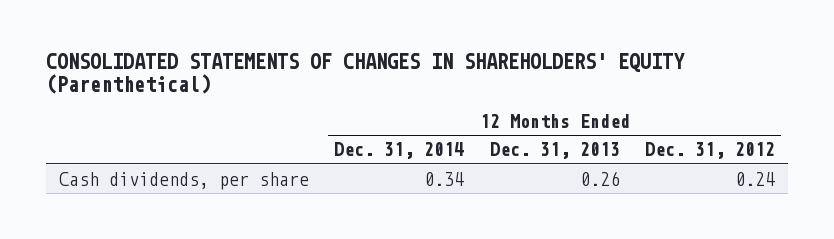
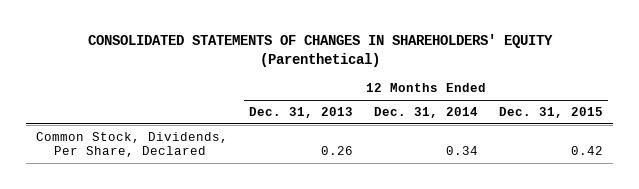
[644,142,775,160] Dec. 31, 2012 -> none
none -> [498,107,603,119] Dec. 31, 2015
[58,171,309,190] Cash dividends, per share -> [36,131,229,158] Common Stock, Dividends, Per Share, Declared

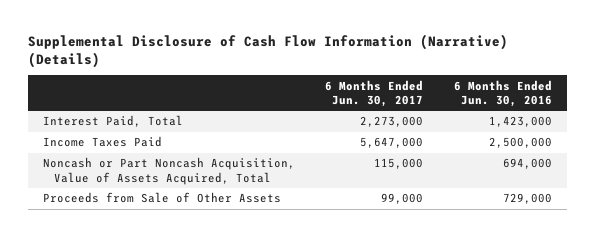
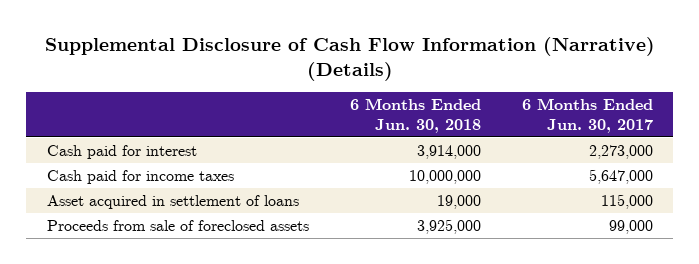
[453,79,552,107] 6 Months Ended Jun. 30, 2016 -> none
none -> [349,98,481,133] 6 Months Ended Jun. 30, 2018
[42,115,183,128] Interest Paid, Total -> [46,145,197,160] Cash paid for interest
[42,136,162,148] Income Taxes Paid -> [46,170,234,185] Cash paid for income taxes
[42,157,295,185] Noncash or Part Noncash Acquisition, Value of Assets Acquired, Total -> [46,195,299,210] Asset acquired in settlement of loans
[42,192,281,204] Proceeds from Sale of Other Assets -> [46,220,309,232] Proceeds from sale of foreclosed assets

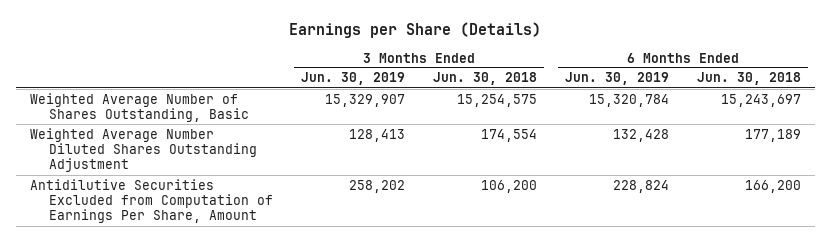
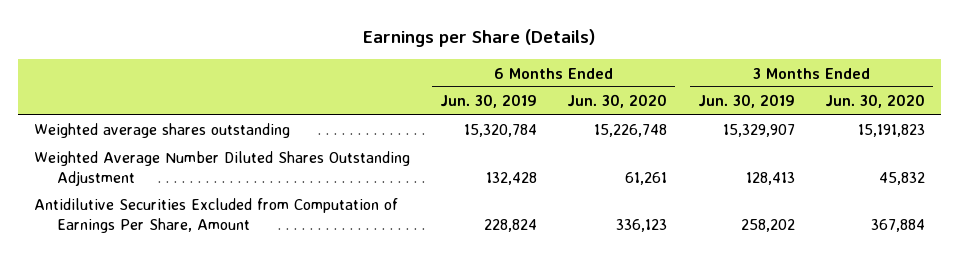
[433,72,538,86] Jun. 30, 2018 -> none
[697,72,802,86] Jun. 30, 2018 -> none
none -> [567,94,668,109] Jun. 30, 2020
none -> [825,94,926,109] Jun. 30, 2020
[29,92,250,122] Weighted Average Number of Shares Outstanding, Basic -> [33,123,290,139] Weighted average shares outstanding

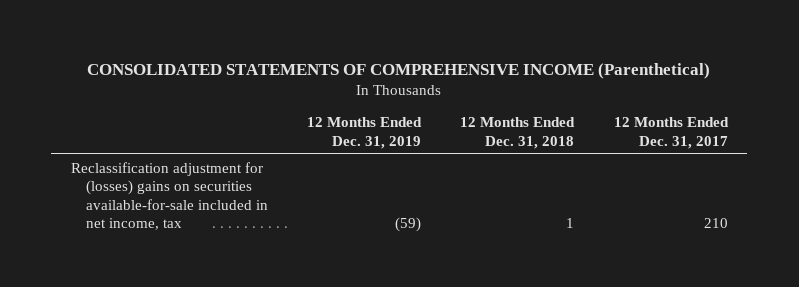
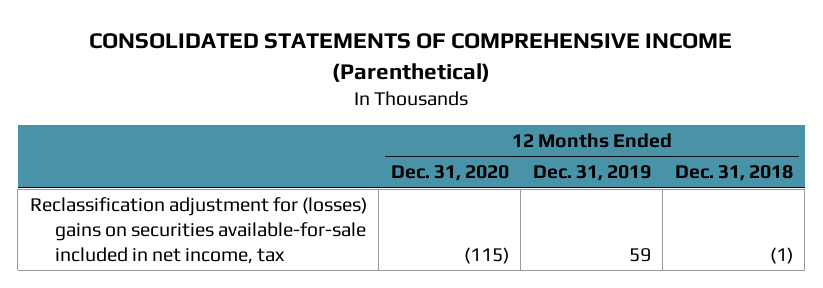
[613,117,729,149] 12 Months Ended Dec. 31, 2017 -> none
none -> [390,165,509,182] Dec. 31, 2020
[395,217,422,233] (59) -> [628,247,651,262] 59
[566,218,575,229] 1 -> [769,246,793,264] (1)

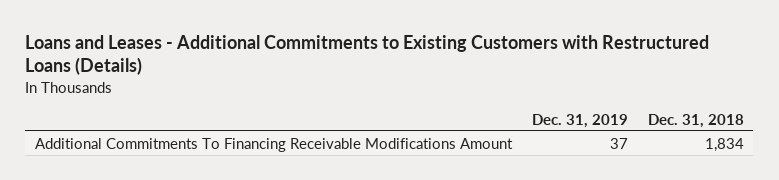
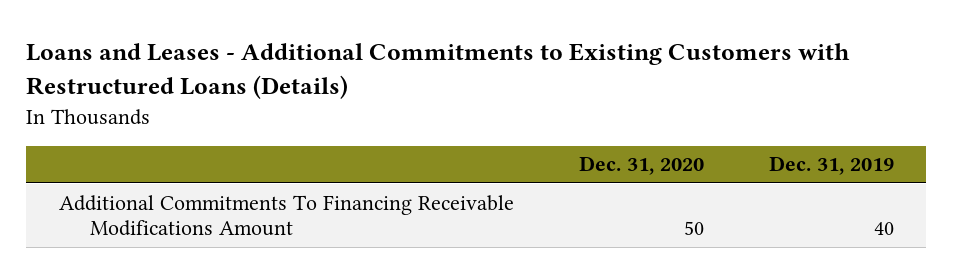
[647,113,744,128] Dec. 31, 2018 -> none
none -> [578,156,704,176] Dec. 31, 2020
[609,137,628,149] 37 -> [873,221,894,235] 40

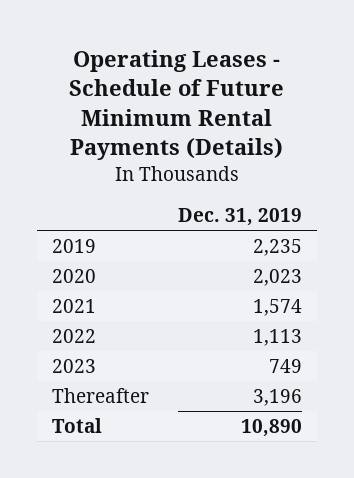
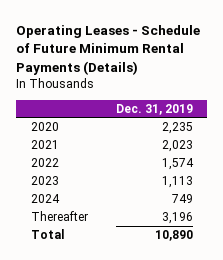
[52,239,97,254] 2019 -> [30,122,59,132] 2020
[52,269,97,284] 2020 -> [30,140,59,150] 2021
[52,299,97,314] 2021 -> [30,158,59,168] 2022
[52,329,97,344] 2022 -> [30,176,59,186] 2023
[52,359,97,374] 2023 -> [30,194,60,204] 2024

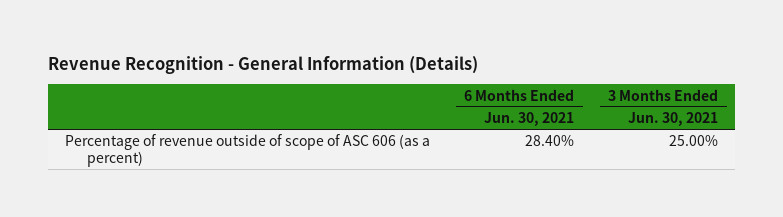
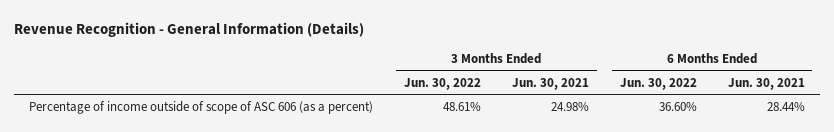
none -> [404,77,482,90] Jun. 30, 2022
none -> [619,77,697,90] Jun. 30, 2022
[65,134,431,167] Percentage of revenue outside of scope of ASC 606 (as a percent) -> [29,101,374,115] Percentage of income outside of scope of ASC 606 (as a percent)
[525,135,575,147] 28.40% -> [766,102,805,112] 28.44%
[669,135,719,147] 25.00% -> [550,102,589,112] 24.98%

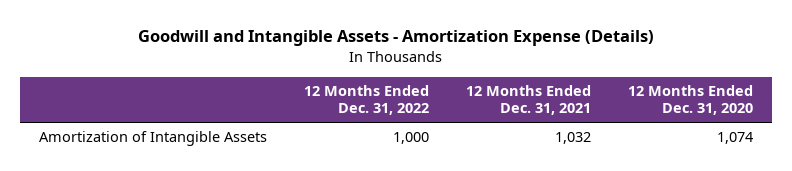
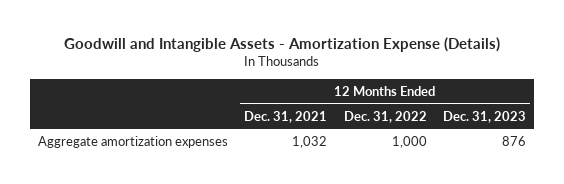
[628,84,754,116] 12 Months Ended Dec. 31, 2020 -> none
none -> [443,110,527,123] Dec. 31, 2023
[38,131,267,147] Amortization of Intangible Assets -> [37,135,228,148] Aggregate amortization expenses

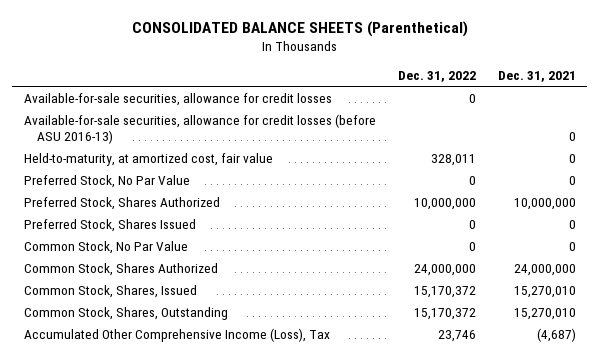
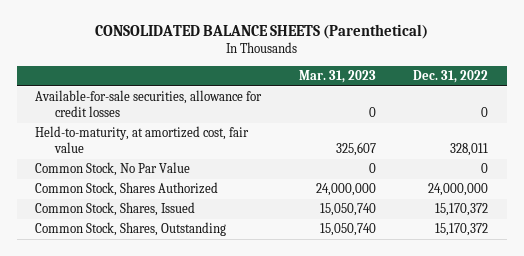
[498,71,577,83] Dec. 31, 2021 -> none
none -> [298,70,376,84] Mar. 31, 2023
[23,113,376,145] Available-for-sale securities, allowance for credit losses (before ASU 2016-13) -> none
[23,174,190,188] Preferred Stock, No Par Value -> none
[23,196,220,210] Preferred Stock, Shares Authorized -> none
[23,218,196,232] Preferred Stock, Shares Issued -> none
[23,327,330,342] Accumulated Other Comprehensive Income (Loss), Tax -> none

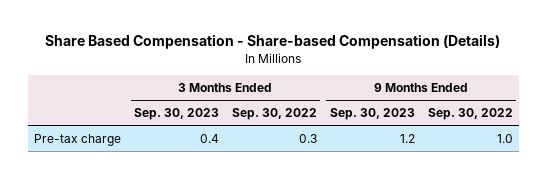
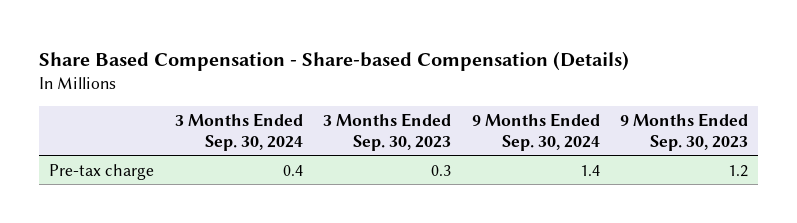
[231,108,317,121] Sep. 30, 2022 -> none
[427,108,513,121] Sep. 30, 2022 -> none
none -> [174,112,303,151] 3 Months Ended Sep. 30, 2024
none -> [471,112,600,151] 9 Months Ended Sep. 30, 2024
[199,134,219,144] 0.4 -> [431,164,452,176] 0.3

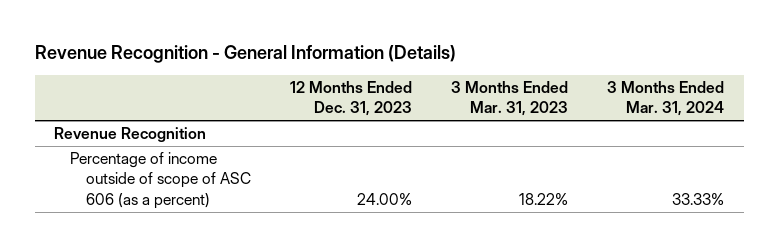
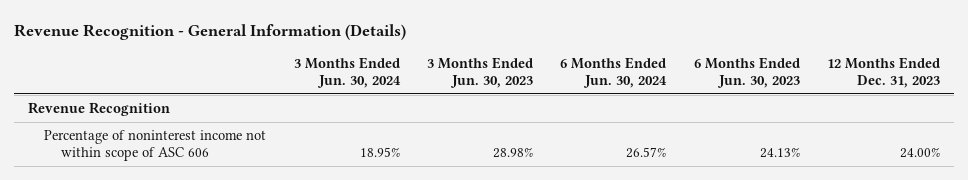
[451,80,569,117] 3 Months Ended Mar. 31, 2023 -> none
[607,80,725,117] 3 Months Ended Mar. 31, 2024 -> none
none -> [293,57,401,89] 3 Months Ended Jun. 30, 2024
none -> [427,57,534,89] 3 Months Ended Jun. 30, 2023
none -> [560,57,668,89] 6 Months Ended Jun. 30, 2024
none -> [693,57,800,89] 6 Months Ended Jun. 30, 2023
[70,152,252,209] Percentage of income outside of scope of ASC 606 (as a percent) -> [44,130,267,161] Percentage of noninterest income not within scope of ASC 606

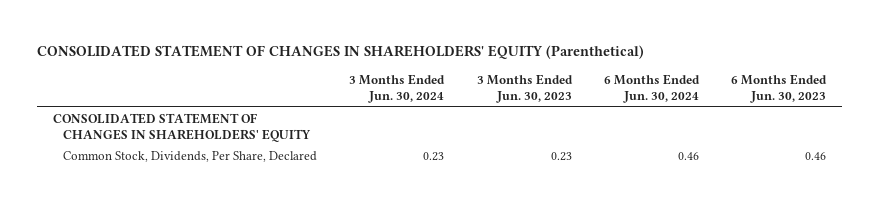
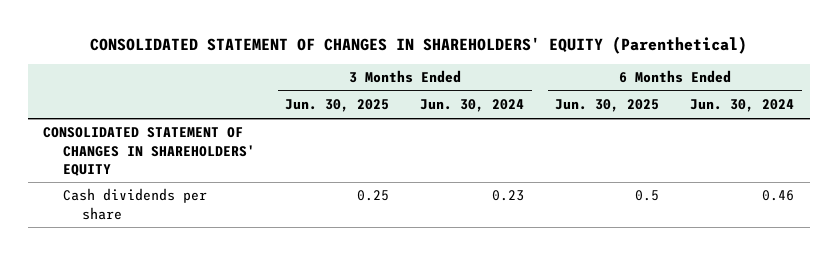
[476,74,573,103] 3 Months Ended Jun. 30, 2023 -> none
[731,74,828,103] 6 Months Ended Jun. 30, 2023 -> none
none -> [285,99,390,113] Jun. 30, 2025
none -> [555,99,660,113] Jun. 30, 2025
[63,151,318,163] Common Stock, Dividends, Per Share, Declared -> [62,188,207,220] Cash dividends per share

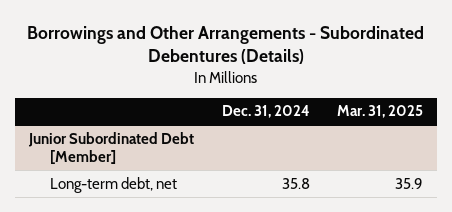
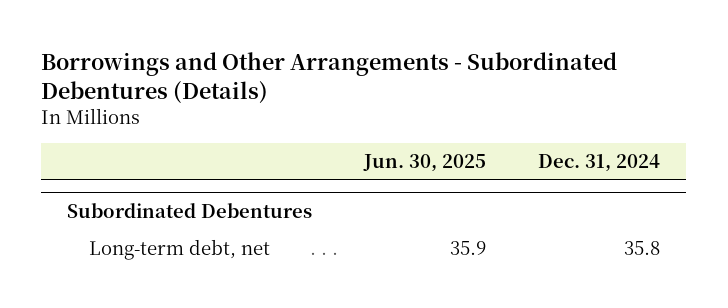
[337,105,424,119] Mar. 31, 2025 -> none
none -> [363,154,487,173] Jun. 30, 2025
[28,131,195,164] Junior Subordinated Debt [Member] -> [67,203,313,219] Subordinated Debentures

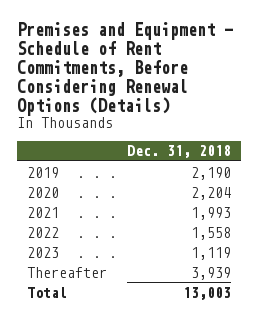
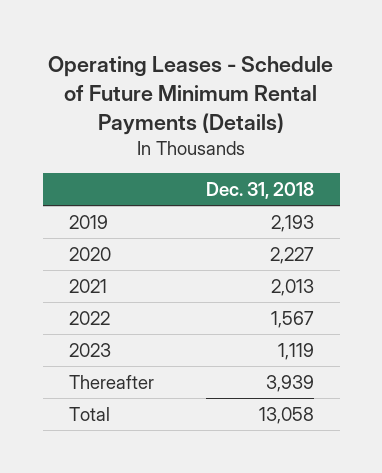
[17,22,234,117] Premises and Equipment - Schedule of Rent Commitments, Before Considering Renewal Options (Details) -> [48,55,334,135] Operating Leases - Schedule of Future Minimum Rental Payments (Details)
[191,166,232,180] 2,190 -> [270,214,314,232] 2,193
[191,186,232,200] 2,204 -> [269,246,314,264] 2,227
[191,206,232,220] 1,993 -> [270,278,314,296] 2,013
[191,226,232,240] 1,558 -> [270,310,314,328] 1,567
[183,286,232,300] 13,003 -> [258,406,314,424] 13,058

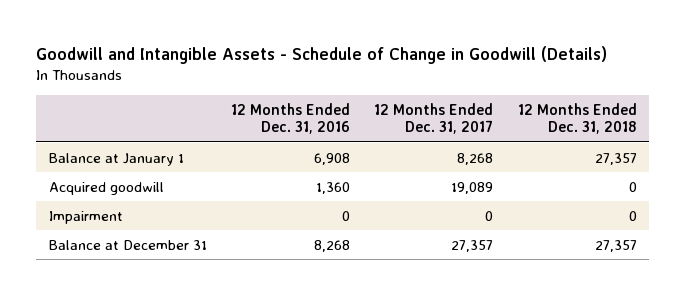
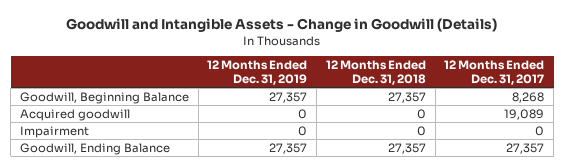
[36,45,608,64] Goodwill and Intangible Assets - Schedule of Change in Goodwill (Details) -> [66,17,498,32] Goodwill and Intangible Assets - Change in Goodwill (Details)
[230,102,350,135] 12 Months Ended Dec. 31, 2016 -> none
none -> [207,60,308,86] 12 Months Ended Dec. 31, 2019
[48,152,184,166] Balance at January 1 -> [19,91,189,104] Goodwill, Beginning Balance
[48,239,207,250] Balance at December 31 -> [19,142,170,155] Goodwill, Ending Balance

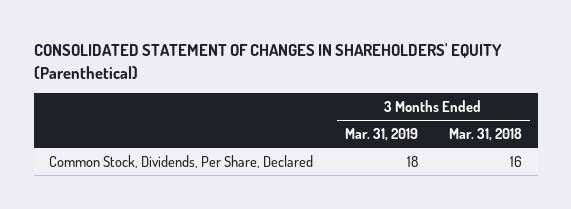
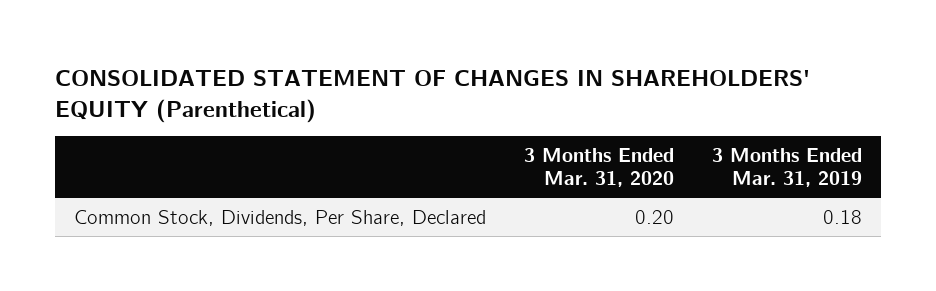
[448,127,522,141] Mar. 31, 2018 -> none
none -> [524,148,675,188] 3 Months Ended Mar. 31, 2020
[406,155,418,167] 18 -> [823,209,863,224] 0.18

